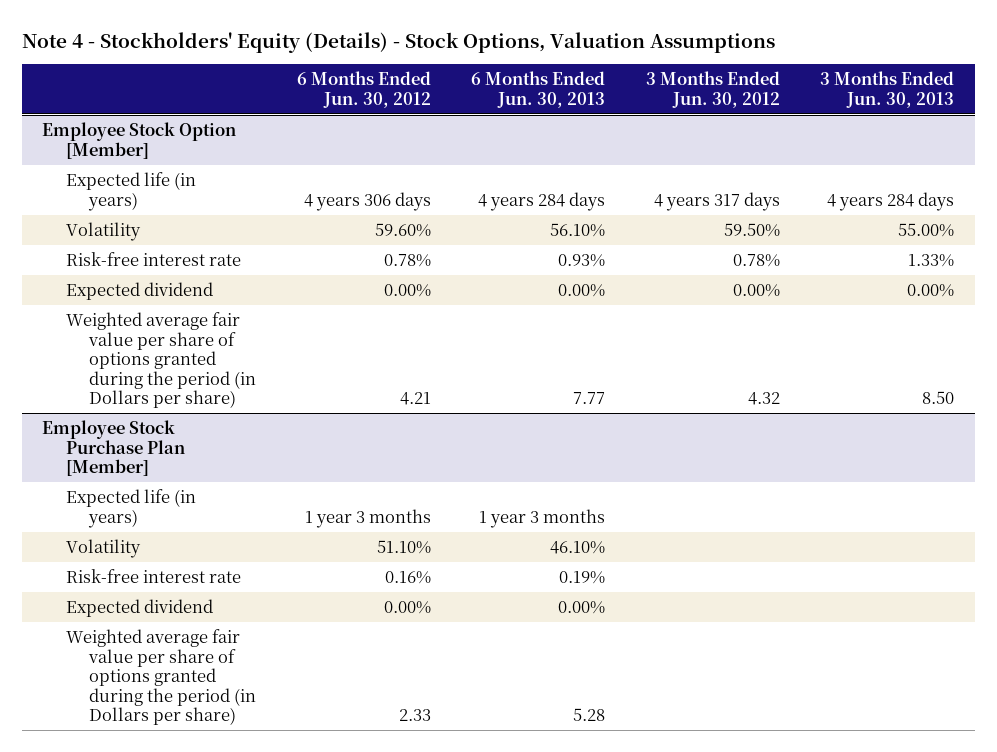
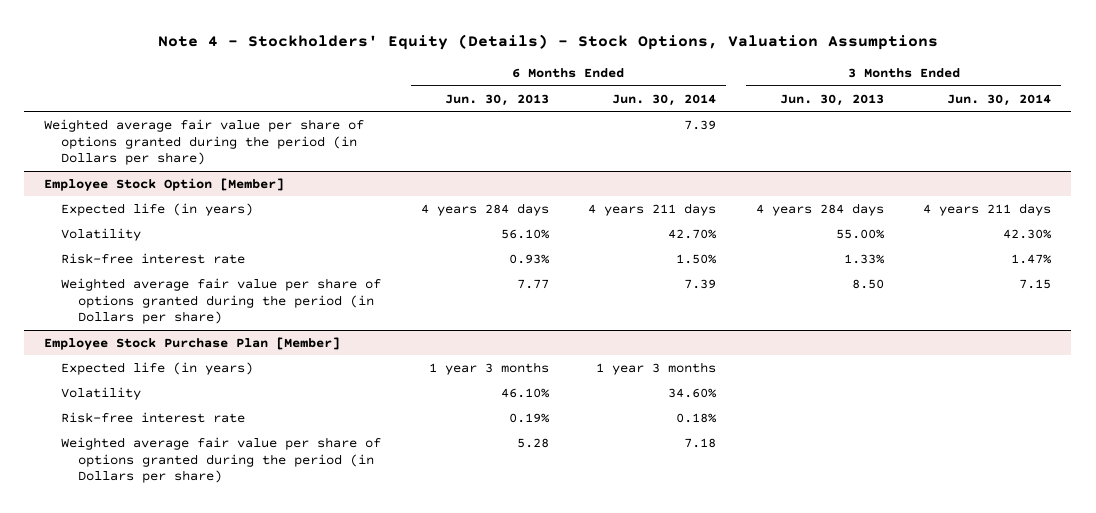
[296,71,431,108] 6 Months Ended Jun. 30, 2012 -> none
[645,71,780,108] 3 Months Ended Jun. 30, 2012 -> none
none -> [612,93,717,106] Jun. 30, 2014
none -> [947,93,1052,106] Jun. 30, 2014
none -> [44,118,365,166] Weighted average fair value per share of options granted during the period (in Dollars per share)
[65,282,213,301] Expected dividend -> none
[65,599,213,618] Expected dividend -> none

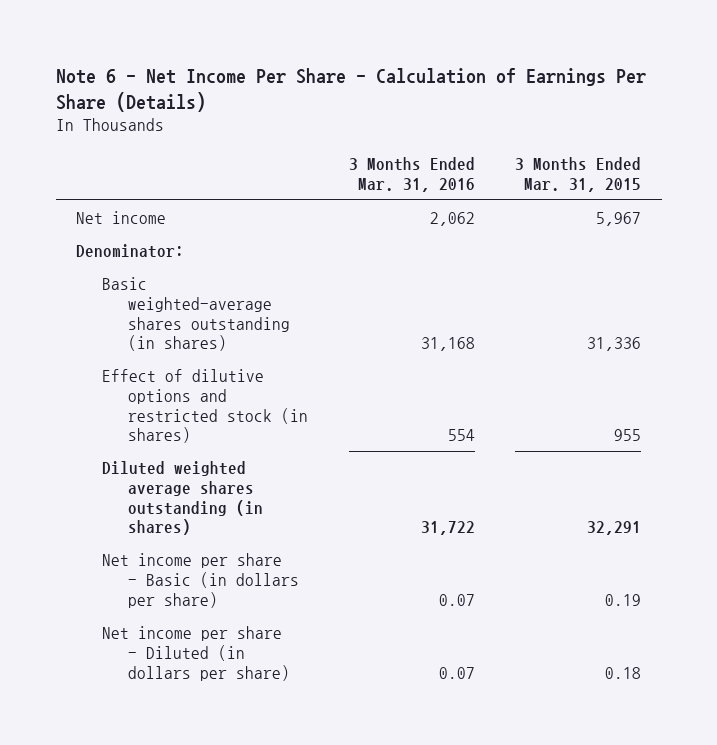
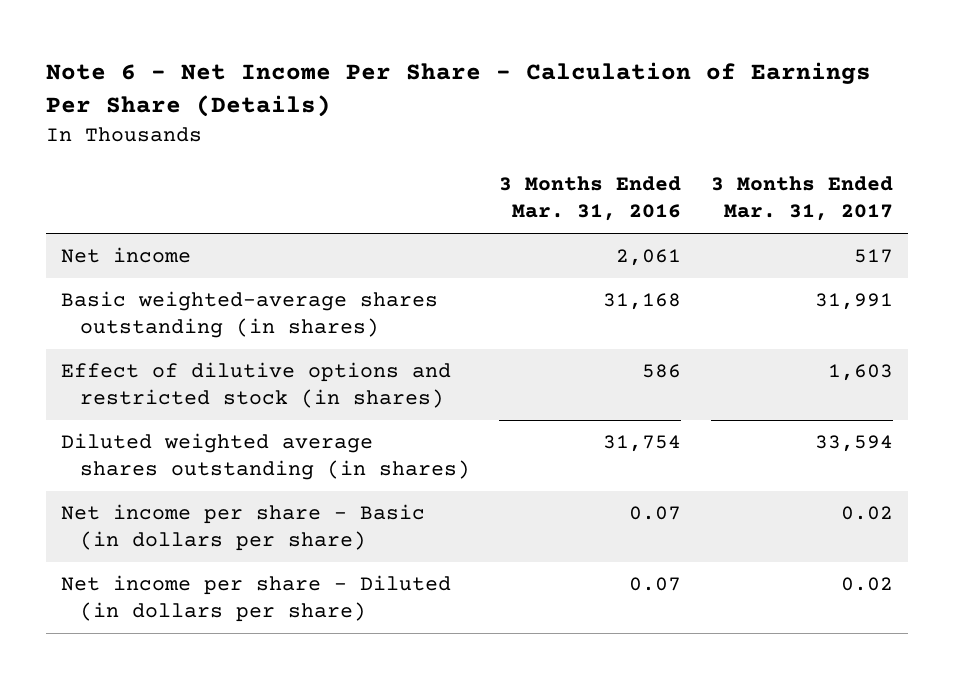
[515,156,642,192] 3 Months Ended Mar. 31, 2015 -> none
none -> [711,176,894,222] 3 Months Ended Mar. 31, 2017
[75,243,184,258] Denominator: -> none
[429,211,475,226] 2,062 -> [616,249,682,267] 2,061
[447,429,475,442] 554 -> [642,364,682,379] 586
[420,521,475,536] 31,722 -> [603,435,682,453] 31,754

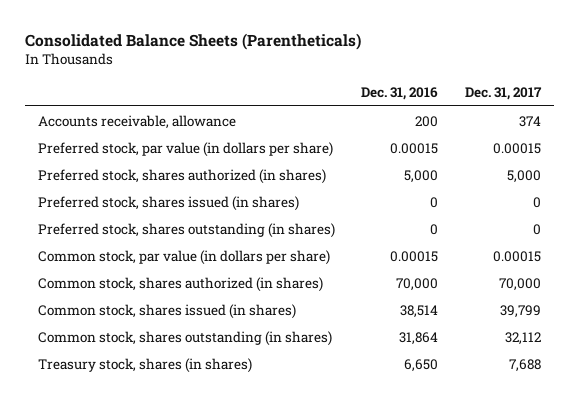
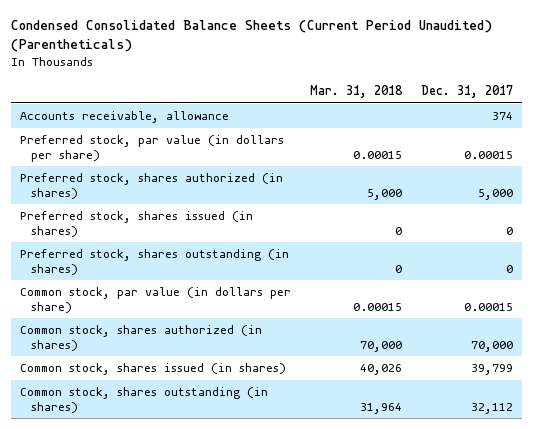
[25,33,362,51] Consolidated Balance Sheets (Parentheticals) -> [11,20,493,53] Condensed Consolidated Balance Sheets (Current Period Unaudited) (Parentheticals)
[361,86,439,100] Dec. 31, 2016 -> none
none -> [310,84,404,98] Mar. 31, 2018
[38,357,253,373] Treasury stock, shares (in shares) -> none

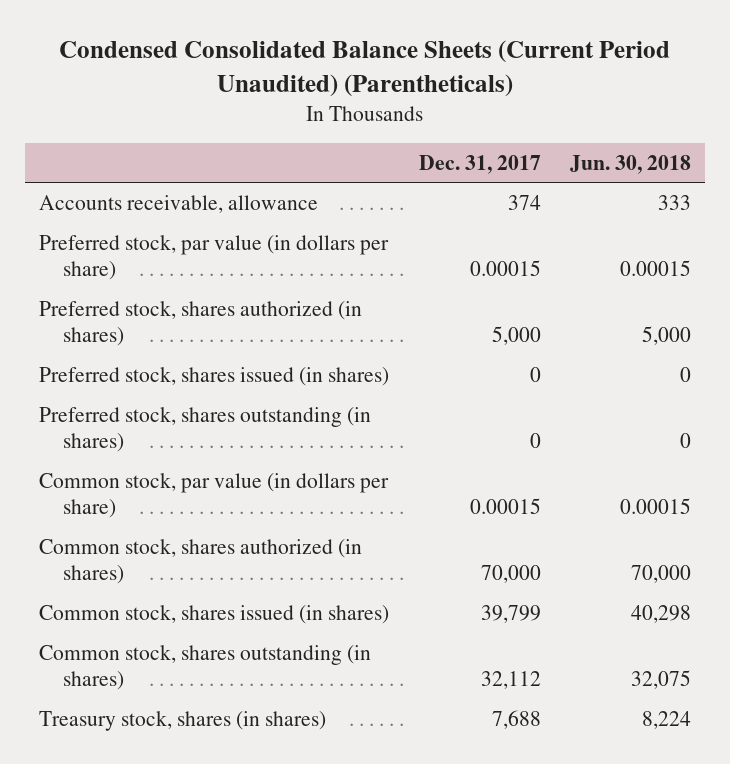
[310,84,404,98] Mar. 31, 2018 -> none
none -> [569,154,691,174] Jun. 30, 2018
none -> [39,710,327,731] Treasury stock, shares (in shares)

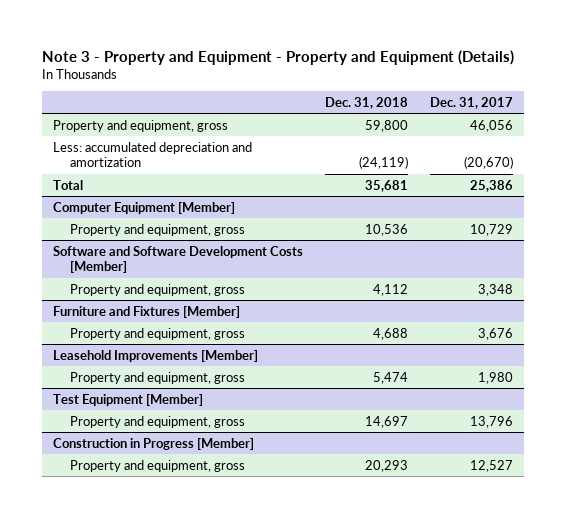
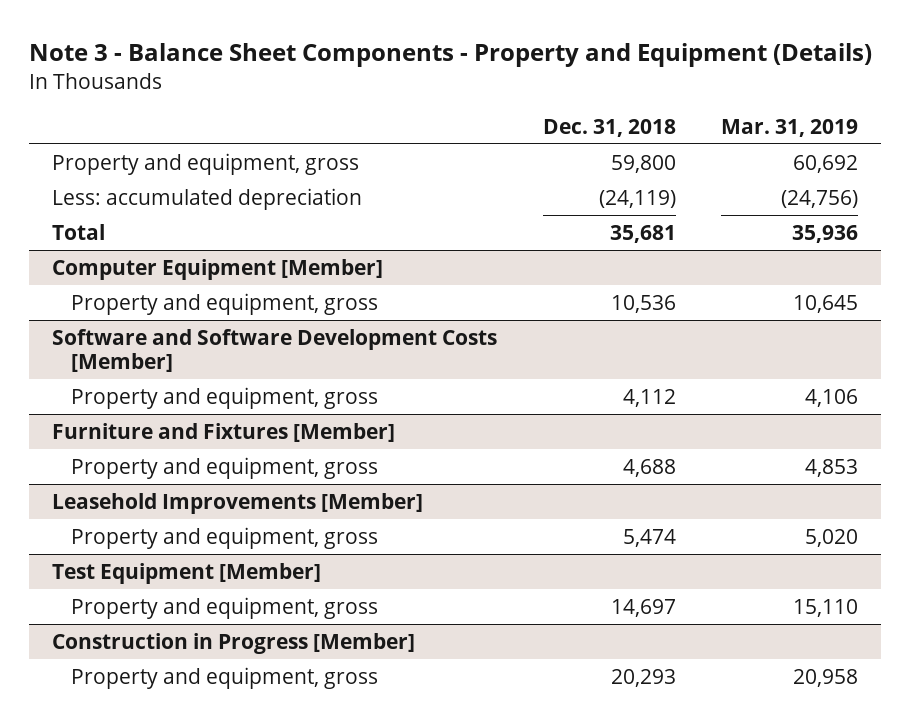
[42,49,515,65] Note 3 - Property and Equipment - Property and Equipment (Details) -> [29,42,873,67] Note 3 - Balance Sheet Components - Property and Equipment (Details)
[430,96,514,109] Dec. 31, 2017 -> none
none -> [721,118,859,137] Mar. 31, 2019
[53,141,253,168] Less: accumulated depreciation and amortization -> [51,187,362,210] Less: accumulated depreciation

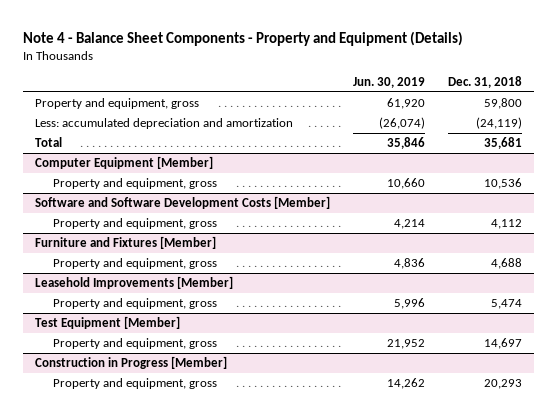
[29,42,873,67] Note 3 - Balance Sheet Components - Property and Equipment (Details) -> [23,30,464,46] Note 4 - Balance Sheet Components - Property and Equipment (Details)
[721,118,859,137] Mar. 31, 2019 -> none
none -> [352,77,425,89] Jun. 30, 2019
[51,187,362,210] Less: accumulated depreciation -> [34,117,293,129] Less: accumulated depreciation and amortization

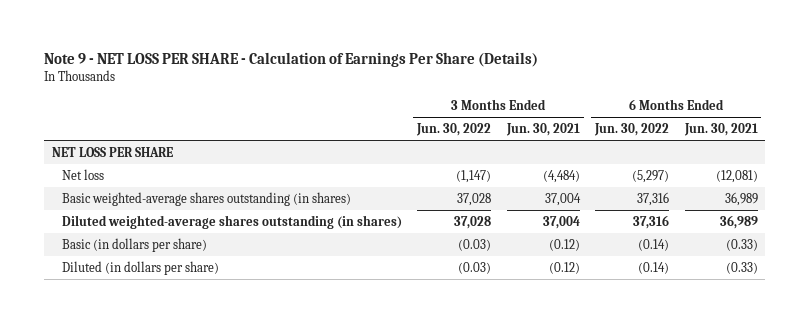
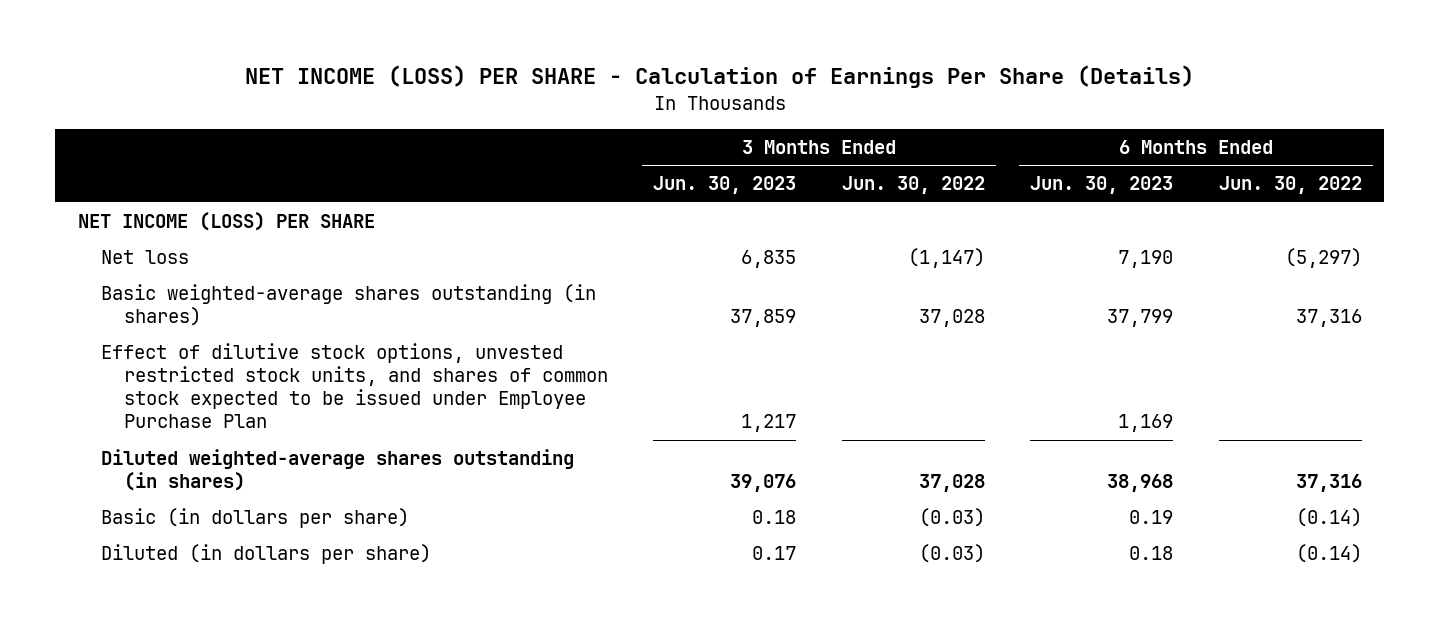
[43,51,538,67] Note 9 - NET LOSS PER SHARE - Calculation of Earnings Per Share (Details) -> [244,65,1194,89] NET INCOME (LOSS) PER SHARE - Calculation of Earnings Per Share (Details)
[505,122,580,136] Jun. 30, 2021 -> none
[683,122,758,136] Jun. 30, 2021 -> none
none -> [653,176,797,195] Jun. 30, 2023
none -> [1030,176,1174,195] Jun. 30, 2023
[51,146,173,157] NET LOSS PER SHARE -> [77,212,375,232] NET INCOME (LOSS) PER SHARE
none -> [100,343,608,429] Effect of dilutive stock options, unvested restricted stock units, and shares of common stock expected to be issued under Employee Purchase Plan

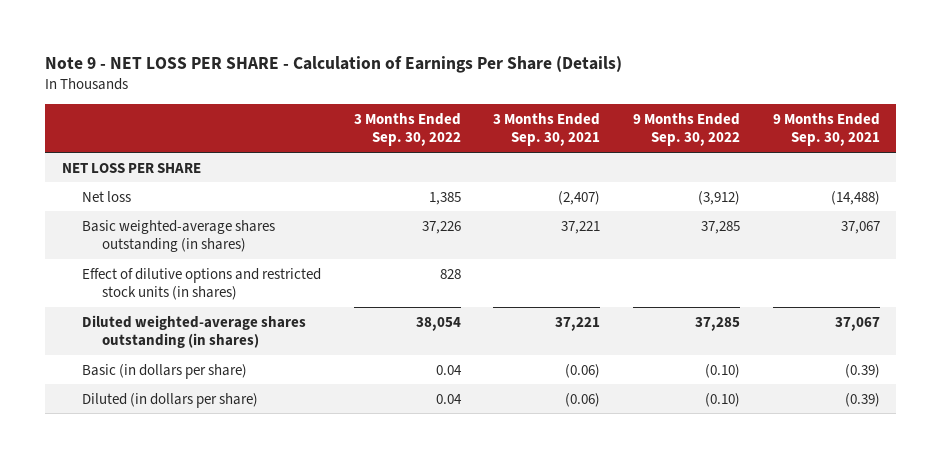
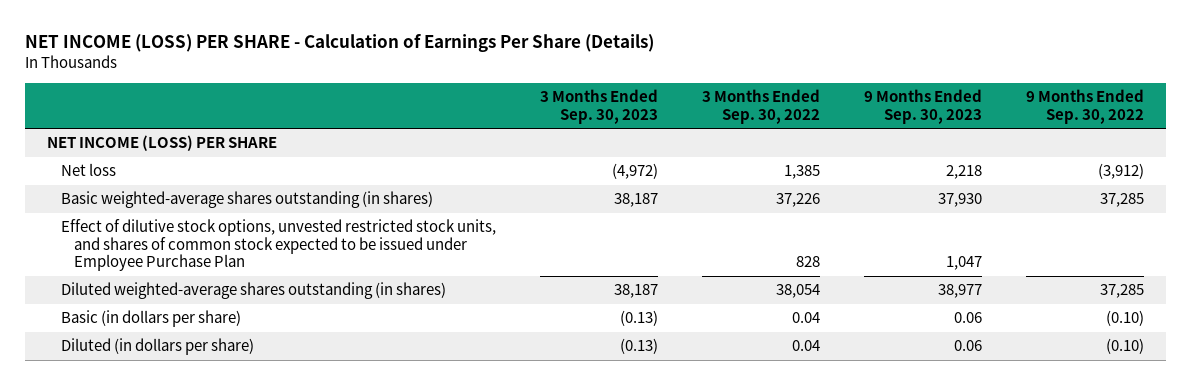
[45,55,623,73] Note 9 - NET LOSS PER SHARE - Calculation of Earnings Per Share (Details) -> [24,33,654,52] NET INCOME (LOSS) PER SHARE - Calculation of Earnings Per Share (Details)
[493,112,601,147] 3 Months Ended Sep. 30, 2021 -> none
[772,112,880,147] 9 Months Ended Sep. 30, 2021 -> none
none -> [539,89,658,124] 3 Months Ended Sep. 30, 2023
none -> [863,89,982,124] 9 Months Ended Sep. 30, 2023
[61,162,201,173] NET LOSS PER SHARE -> [46,135,277,152] NET INCOME (LOSS) PER SHARE
[81,267,321,301] Effect of dilutive options and restricted stock units (in shares) -> [60,219,496,272] Effect of dilutive stock options, unvested restricted stock units, and shares of common stock expected to be issued under Employee Purchase Plan

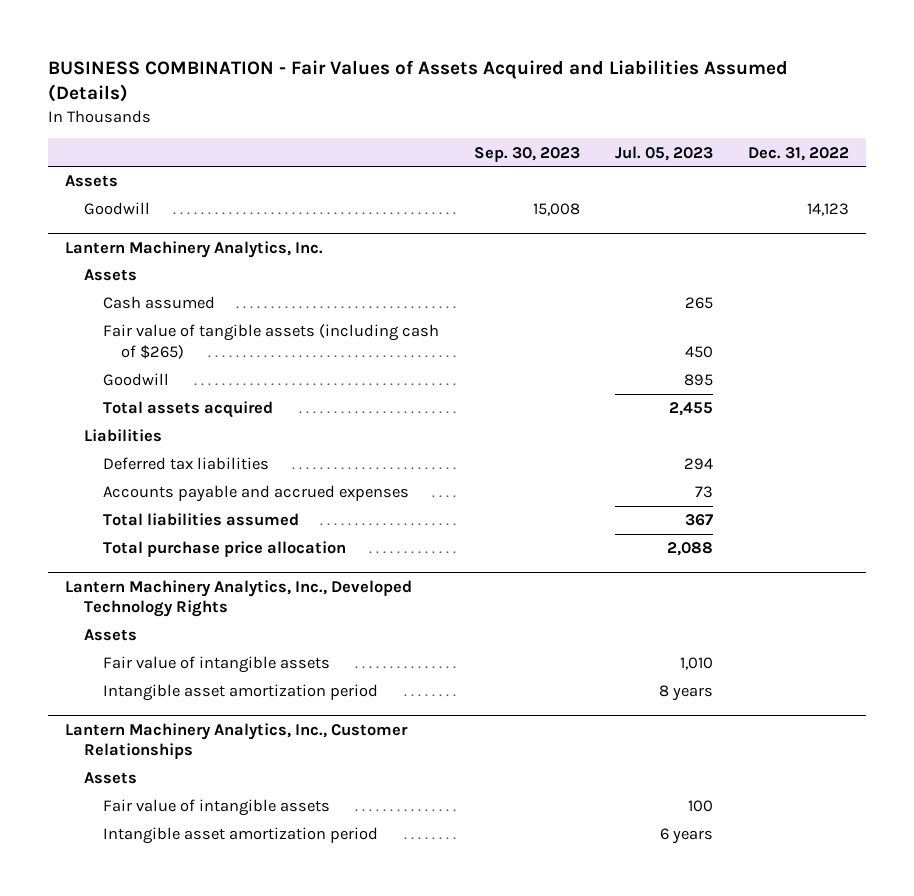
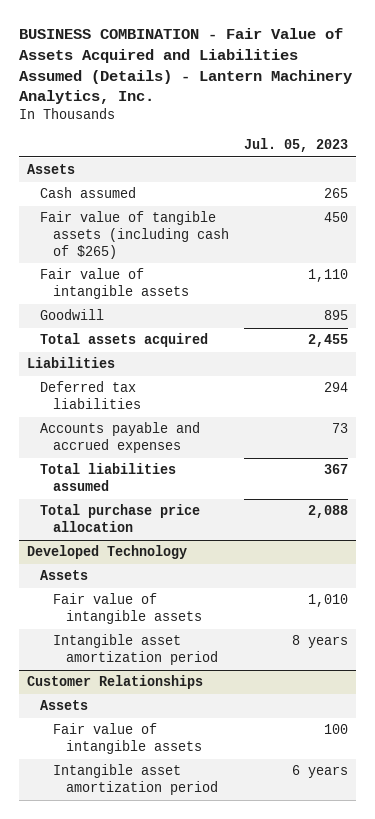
[47,59,788,103] BUSINESS COMBINATION - Fair Values of Assets Acquired and Liabilities Assumed (Details) -> [18,28,352,105] BUSINESS COMBINATION - Fair Value of Assets Acquired and Liabilities Assumed (Details) - Lantern Machinery Analytics, Inc.
[473,146,580,162] Sep. 30, 2023 -> none
[747,146,849,161] Dec. 31, 2022 -> none
[84,202,151,216] Goodwill -> none
[65,240,324,258] Lantern Machinery Analytics, Inc. -> none
[84,269,138,282] Assets -> none
none -> [39,268,189,299] Fair value of intangible assets
[65,579,413,618] Lantern Machinery Analytics, Inc., Developed Technology Rights -> none
none -> [26,545,187,560] Developed Technology
[65,722,409,760] Lantern Machinery Analytics, Inc., Customer Relationships -> none
none -> [26,675,203,690] Customer Relationships

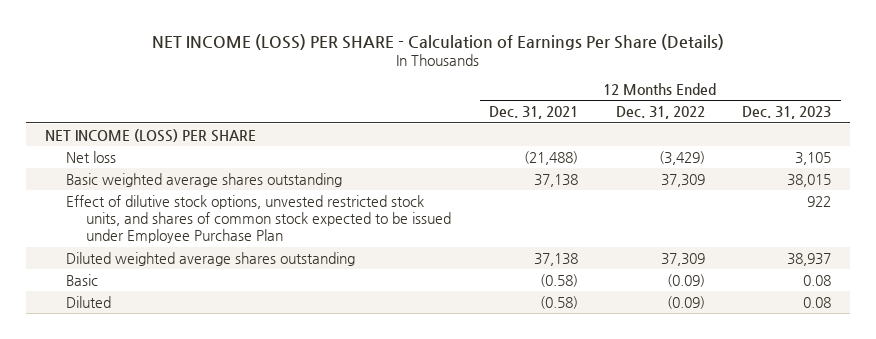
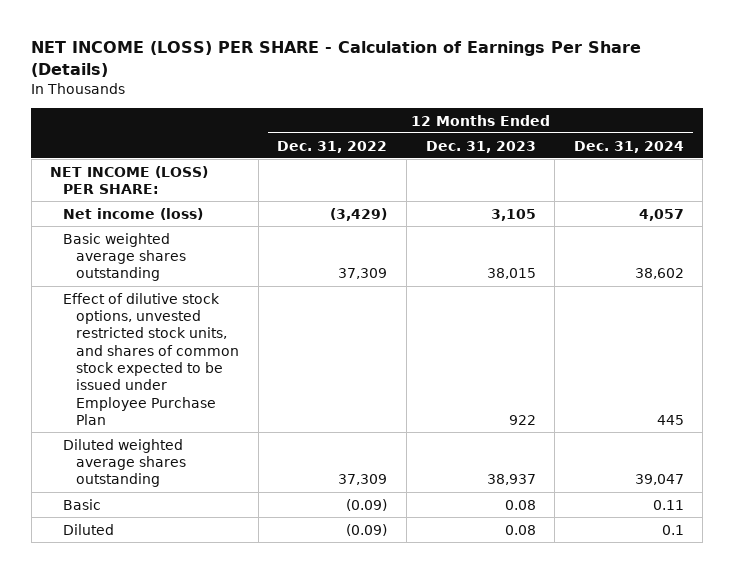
[488,106,578,120] Dec. 31, 2021 -> none
none -> [573,140,684,153] Dec. 31, 2024
[45,128,257,142] NET INCOME (LOSS) PER SHARE -> [50,165,209,194] NET INCOME (LOSS) PER SHARE:
[65,150,116,163] Net loss -> [63,207,204,220] Net income (loss)

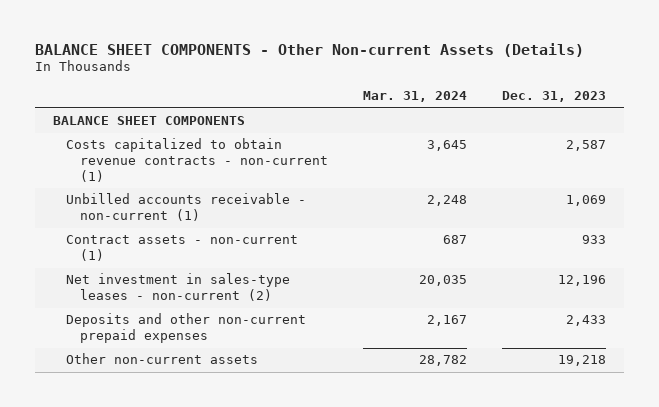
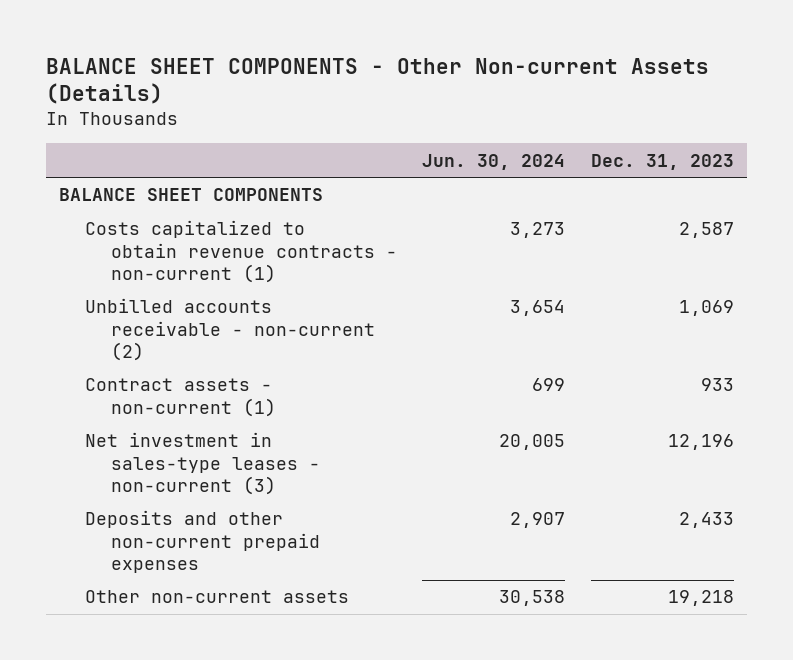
[363,91,468,103] Mar. 31, 2024 -> none
none -> [422,153,566,170] Jun. 30, 2024
[66,193,307,222] Unbilled accounts receivable - non-current (1) -> [84,298,375,361] Unbilled accounts receivable - non-current (2)
[66,273,291,302] Net investment in sales-type leases - non-current (2) -> [84,432,320,495] Net investment in sales-type leases - non-current (3)

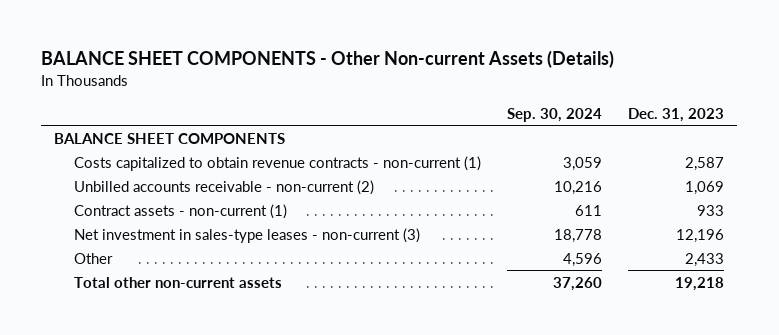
[422,153,566,170] Jun. 30, 2024 -> none
none -> [507,107,603,122] Sep. 30, 2024
[84,510,320,573] Deposits and other non-current prepaid expenses -> [74,252,114,264] Other
[84,590,349,604] Other non-current assets -> [74,276,283,288] Total other non-current assets

